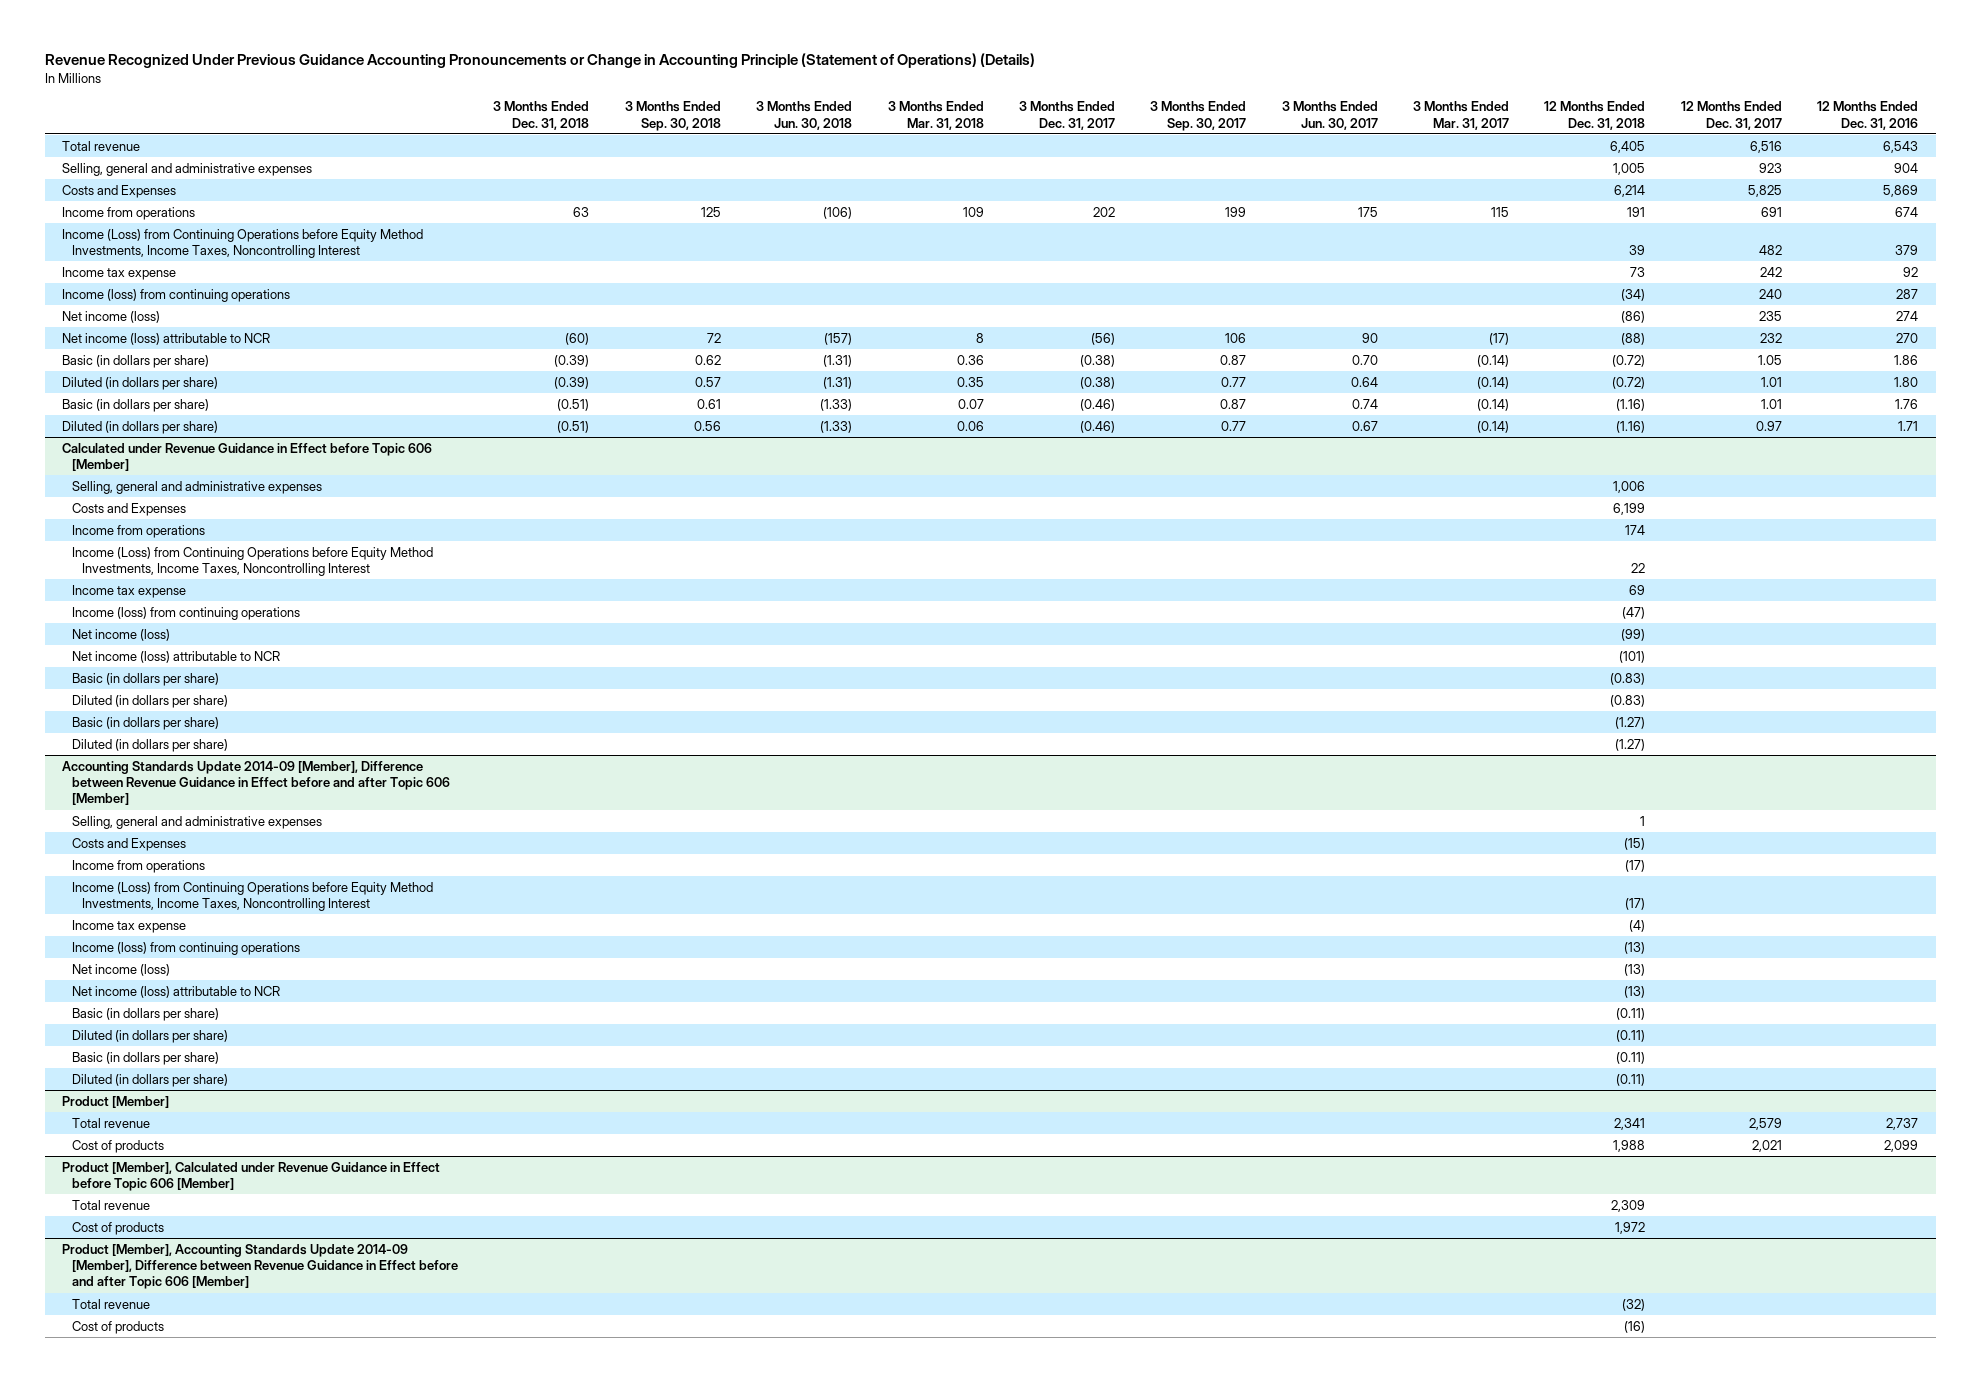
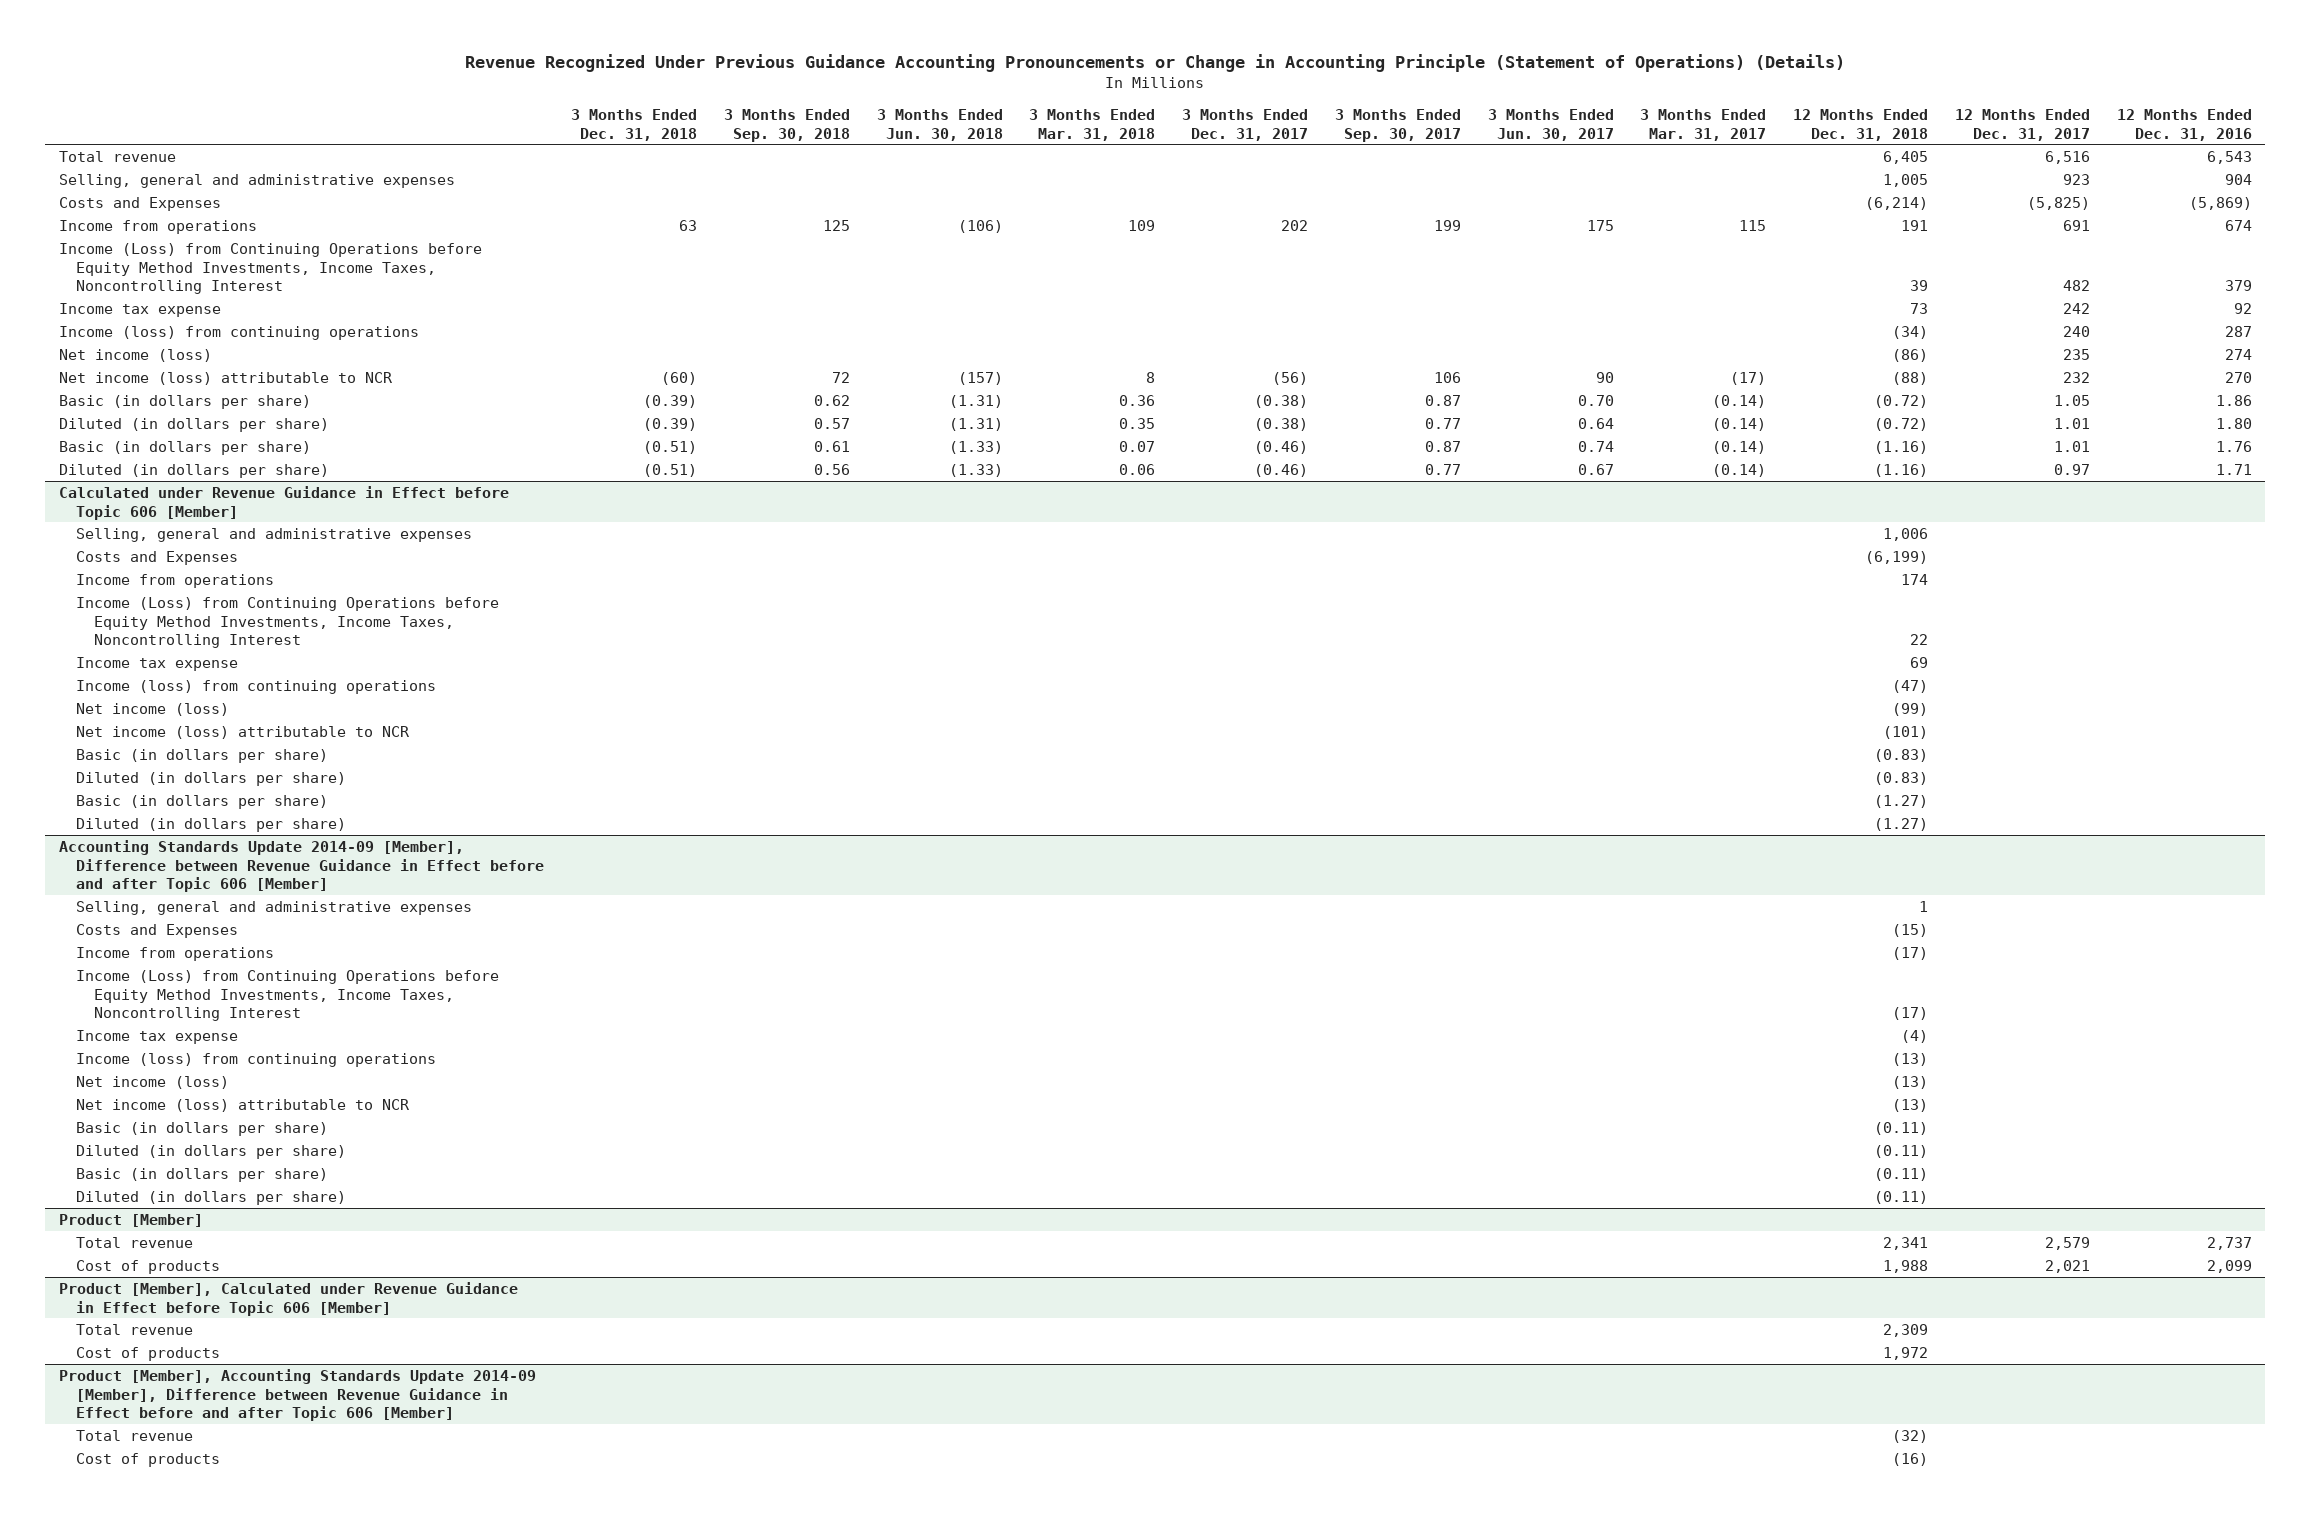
[1614,184,1646,197] 6,214 -> [1865,196,1929,210] (6,214)
[1747,184,1782,197] 5,825 -> [2026,196,2090,210] (5,825)
[1883,184,1919,197] 5,869 -> [2188,196,2252,210] (5,869)
[1613,502,1646,515] 6,199 -> [1865,550,1929,564] (6,199)

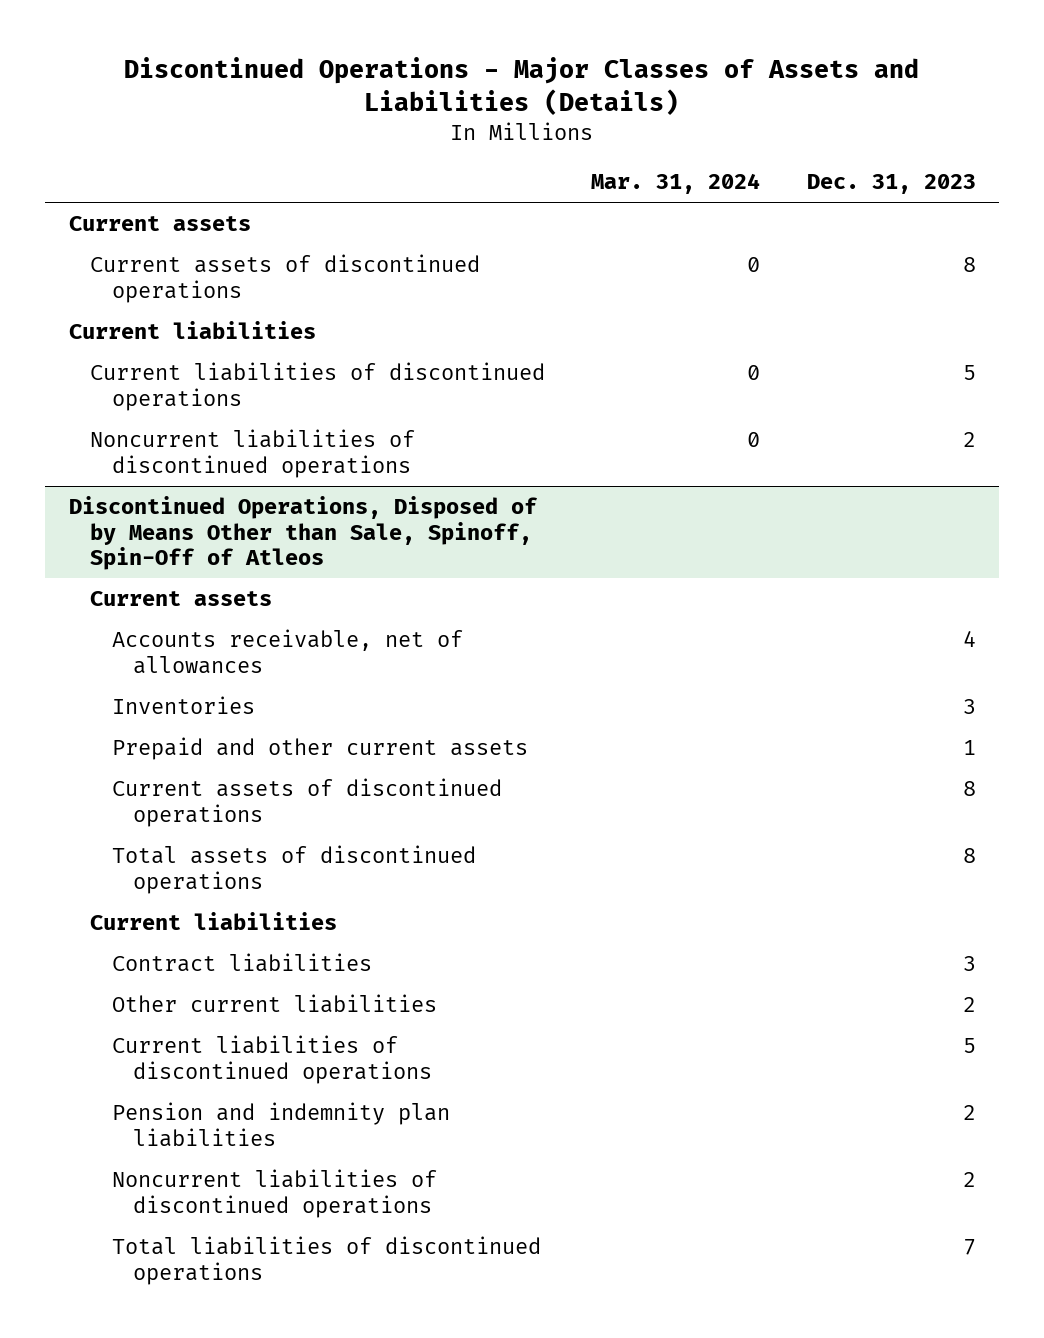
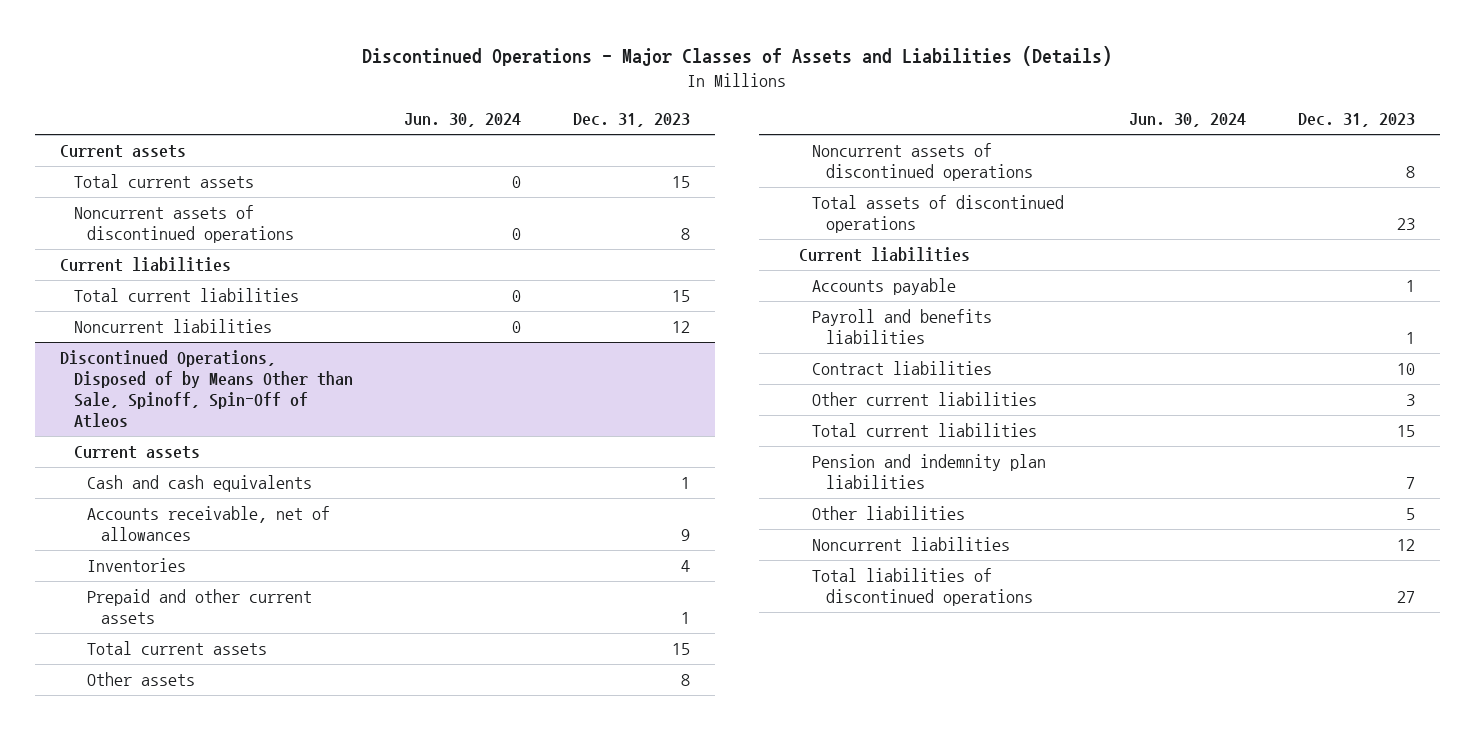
[591,173,761,195] Mar. 31, 2024 -> none
none -> [404,113,522,128] Jun. 30, 2024
[90,253,481,303] Current assets of discontinued operations -> [73,174,254,189] Total current assets
[962,256,976,272] 8 -> [671,176,690,189] 15
none -> [73,205,295,244] Noncurrent assets of discontinued operations
[90,361,546,411] Current liabilities of discontinued operations -> [73,288,299,303] Total current liabilities
[962,364,976,380] 5 -> [671,290,690,303] 15
[90,428,416,478] Noncurrent liabilities of discontinued operations -> [73,319,272,334] Noncurrent liabilities
[962,431,976,447] 2 -> [671,321,690,334] 12
none -> [87,475,313,493] Cash and cash equivalents
[962,630,976,647] 4 -> [680,529,690,542] 9
[962,698,976,714] 3 -> [680,560,690,573] 4
[111,777,502,827] Current assets of discontinued operations -> [87,641,268,656] Total current assets
[962,780,976,796] 8 -> [671,643,690,656] 15
none -> [87,672,196,687] Other assets
none -> [812,143,1033,182] Noncurrent assets of discontinued operations
[962,847,976,863] 8 -> [1396,218,1415,231] 23
none -> [812,278,957,296] Accounts payable
none -> [812,309,993,345] Payroll and benefits liabilities
[962,955,976,971] 3 -> [1396,363,1415,376] 10
[962,996,976,1012] 2 -> [1405,394,1415,407] 3
[111,1034,433,1084] Current liabilities of discontinued operations -> [812,423,1038,438] Total current liabilities
[962,1037,976,1053] 5 -> [1396,425,1415,438] 15
[962,1104,976,1120] 2 -> [1405,477,1415,490] 7
none -> [812,506,966,521] Other liabilities
[111,1168,437,1218] Noncurrent liabilities of discontinued operations -> [812,537,1011,552] Noncurrent liabilities
[962,1171,976,1187] 2 -> [1396,539,1415,552] 12
[962,1238,976,1255] 7 -> [1396,591,1415,604] 27

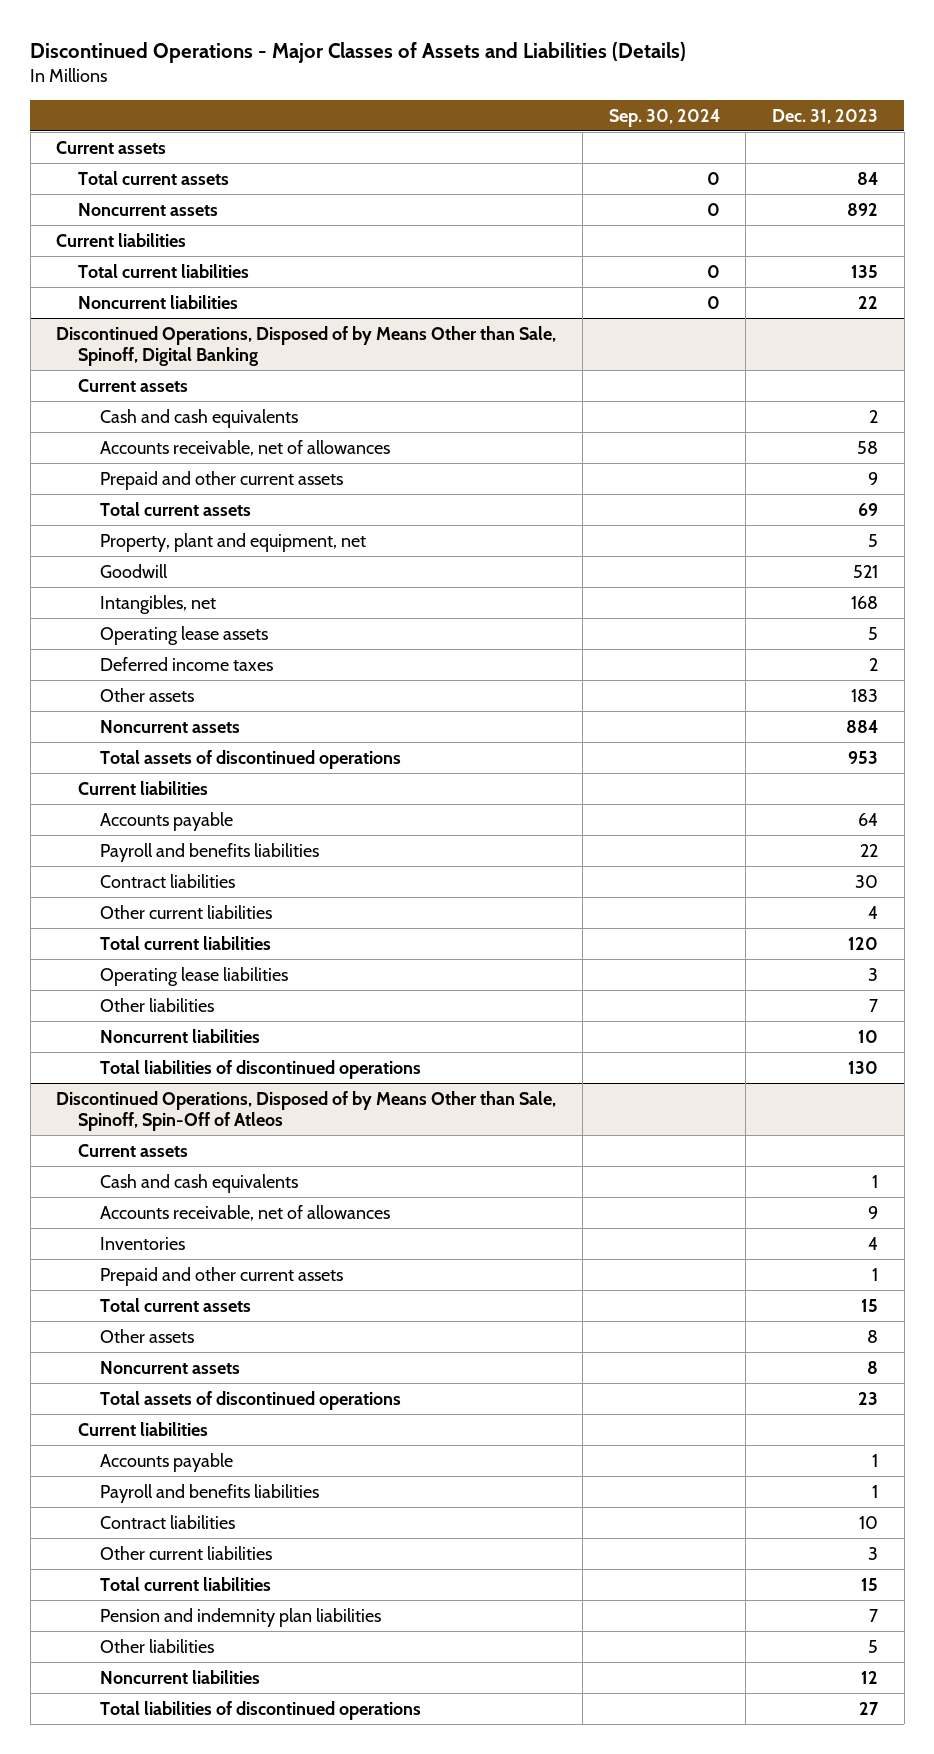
[404,113,522,128] Jun. 30, 2024 -> none
none -> [608,108,720,127] Sep. 30, 2024
[671,176,690,189] 15 -> [856,171,878,185] 84
[73,205,295,244] Noncurrent assets of discontinued operations -> [78,202,219,216] Noncurrent assets
[680,228,690,241] 8 -> [846,202,878,216] 892
[671,290,690,303] 15 -> [850,264,878,278] 135
[671,321,690,334] 12 -> [857,295,878,309] 22
none -> [56,325,557,367] Discontinued Operations, Disposed of by Means Other than Sale, Spinoff, Digital Banking
none -> [78,378,189,392] Current assets
none -> [100,408,299,428] Cash and cash equivalents
none -> [100,439,391,456] Accounts receivable, net of allowances
none -> [100,470,344,490] Prepaid and other current assets
none -> [100,501,252,516] Total current assets
none -> [100,532,367,552] Property, plant and equipment, net
none -> [100,563,169,578] Goodwill
none -> [100,594,217,614] Intangibles, net
none -> [100,625,269,645] Operating lease assets
none -> [100,656,274,671] Deferred income taxes
none -> [100,687,195,702] Other assets
none -> [100,719,241,733] Noncurrent assets
none -> [100,749,402,769] Total assets of discontinued operations
none -> [78,780,209,795] Current liabilities
none -> [100,811,234,831] Accounts payable
none -> [100,842,320,862] Payroll and benefits liabilities
none -> [100,873,236,888] Contract liabilities
none -> [100,904,273,919] Other current liabilities
none -> [100,935,272,950] Total current liabilities
none -> [100,966,289,986] Operating lease liabilities
none -> [100,997,215,1012] Other liabilities
none -> [100,1028,261,1043] Noncurrent liabilities
none -> [100,1059,422,1079] Total liabilities of discontinued operations
[812,143,1033,182] Noncurrent assets of discontinued operations -> [100,1360,241,1374] Noncurrent assets

